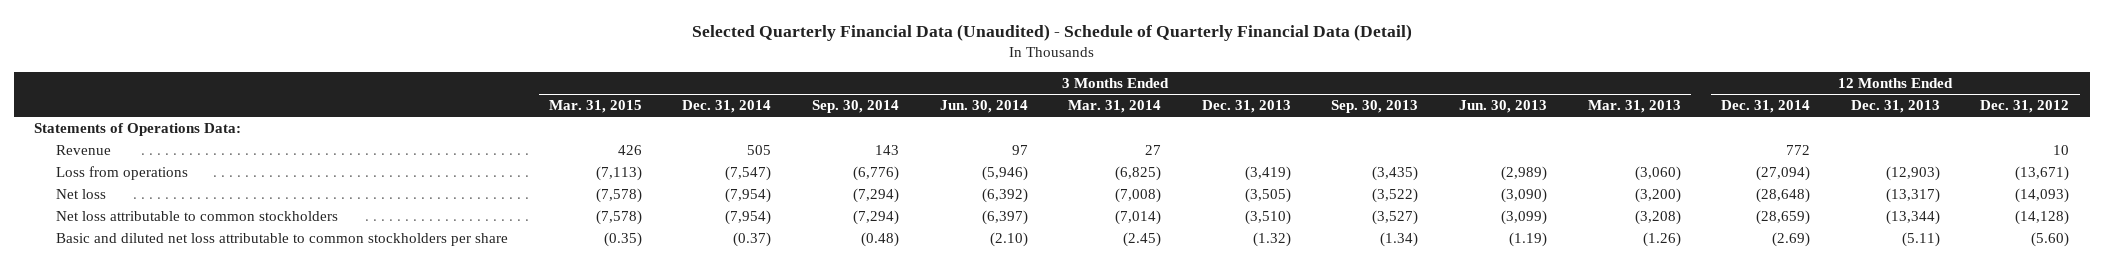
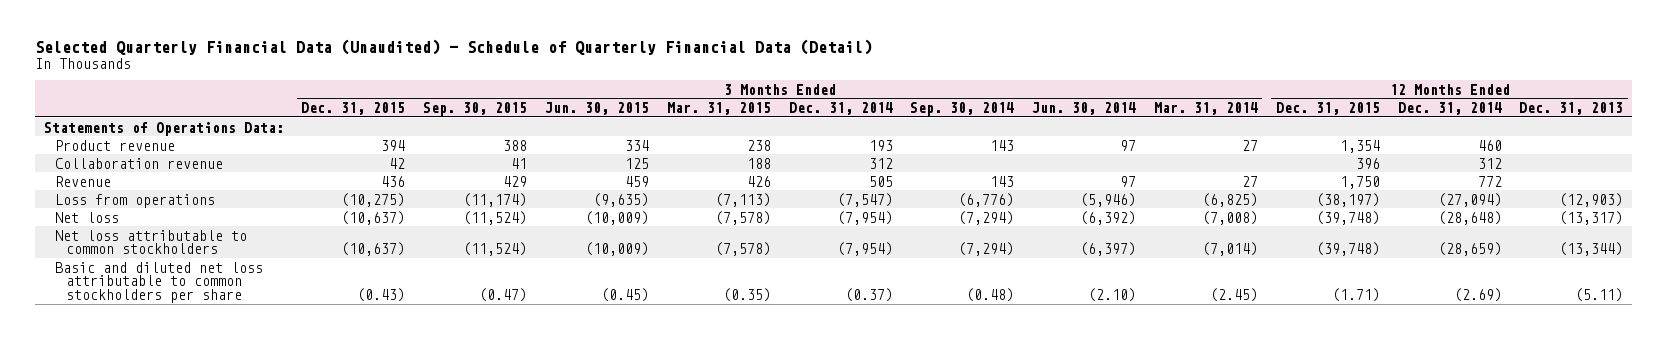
[1201,100,1291,114] Dec. 31, 2013 -> none
[1331,100,1419,114] Sep. 30, 2013 -> none
[1459,100,1548,114] Jun. 30, 2013 -> none
[1587,100,1681,114] Mar. 31, 2013 -> none
[1980,100,2070,114] Dec. 31, 2012 -> none
none -> [301,102,406,116] Dec. 31, 2015
none -> [423,102,528,117] Sep. 30, 2015
none -> [544,102,649,116] Jun. 30, 2015
none -> [1275,102,1380,116] Dec. 31, 2015
none -> [54,139,175,151] Product revenue
none -> [54,157,223,169] Collaboration revenue

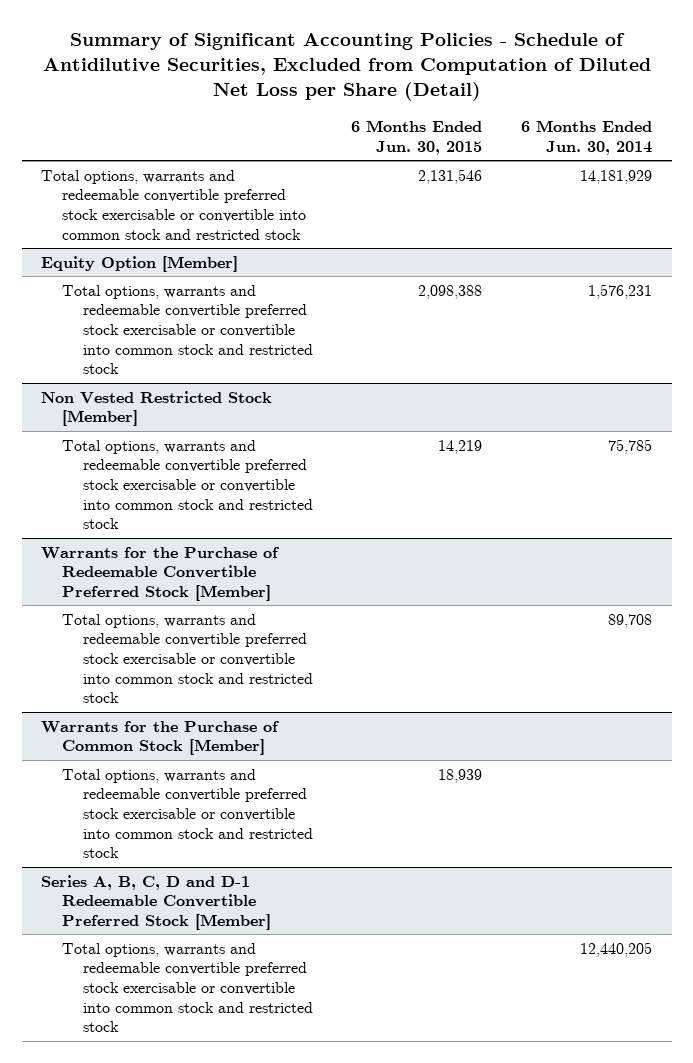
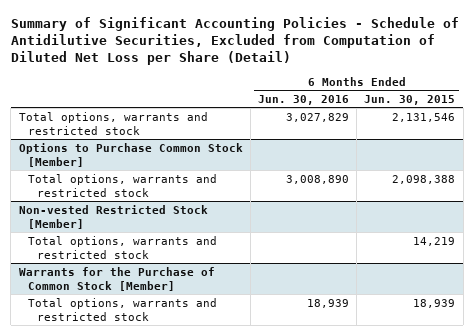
[521,119,653,155] 6 Months Ended Jun. 30, 2014 -> none
none -> [258,94,350,105] Jun. 30, 2016
[40,546,279,601] Warrants for the Purchase of Redeemable Convertible Preferred Stock [Member] -> none
[61,613,313,704] Total options, warrants and redeemable convertible preferred stock exercisable or convertible into common stock and restricted stock -> none
[40,169,306,240] Total options, warrants and redeemable convertible preferred stock exercisable or convertible into common stock and restricted stock -> [18,111,208,135] Total options, warrants and restricted stock
[40,255,238,272] Equity Option [Member] -> [18,142,243,167] Options to Purchase Common Stock [Member]
[61,284,313,375] Total options, warrants and redeemable convertible preferred stock exercisable or convertible into common stock and restricted stock -> [27,173,217,197] Total options, warrants and restricted stock
[40,390,272,427] Non Vested Restricted Stock [Member] -> [18,204,208,229] Non-vested Restricted Stock [Member]
[61,439,313,530] Total options, warrants and redeemable convertible preferred stock exercisable or convertible into common stock and restricted stock -> [27,235,217,259] Total options, warrants and restricted stock
[40,874,271,930] Series A, B, C, D and D-1 Redeemable Convertible Preferred Stock [Member] -> none
[61,942,313,1033] Total options, warrants and redeemable convertible preferred stock exercisable or convertible into common stock and restricted stock -> none
[61,768,313,859] Total options, warrants and redeemable convertible preferred stock exercisable or convertible into common stock and restricted stock -> [27,297,217,321] Total options, warrants and restricted stock

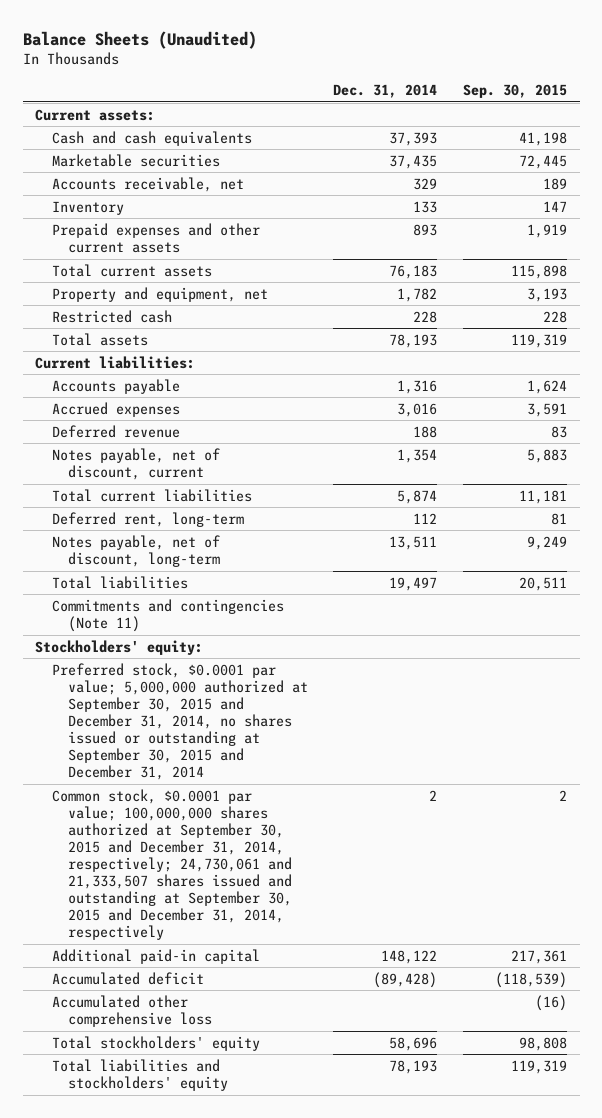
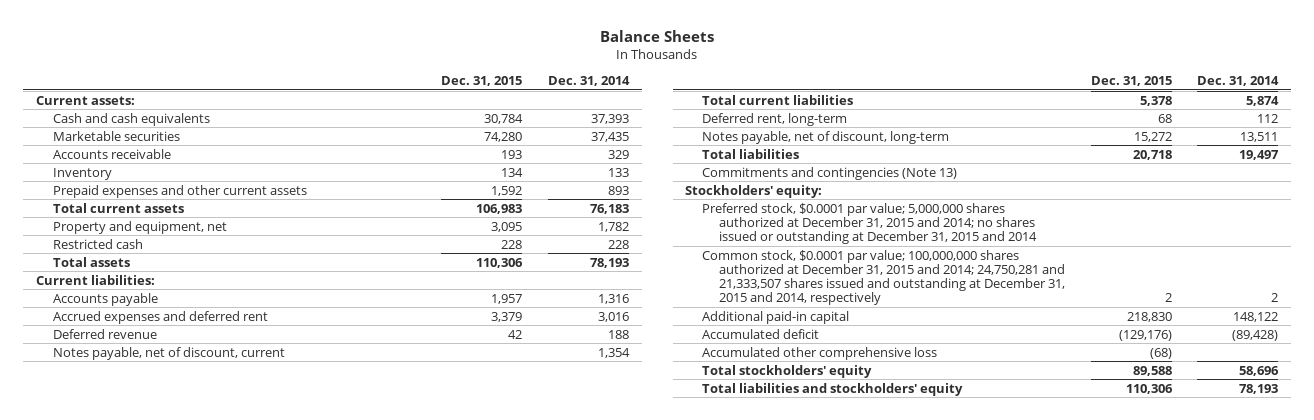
[22,30,257,49] Balance Sheets (Unaudited) -> [600,30,715,43] Balance Sheets
[462,83,567,98] Sep. 30, 2015 -> none
none -> [441,76,523,87] Dec. 31, 2015
[51,176,244,192] Accounts receivable, net -> [52,148,171,159] Accounts receivable
[51,401,180,417] Accrued expenses -> [52,310,268,324] Accrued expenses and deferred rent
[51,598,284,632] Commitments and contingencies (Note 11) -> [702,166,958,180] Commitments and contingencies (Note 13)
[51,662,308,781] Preferred stock, $0.0001 par value; 5,000,000 authorized at September 30, 2015 and December 31, 2014, no shares issued or outstanding at September 30, 2015 and December 31, 2014 -> [702,202,1038,245] Preferred stock, $0.0001 par value; 5,000,000 shares authorized at December 31, 2015 and 2014; no shares issued or outstanding at December 31, 2015 and 2014
[51,788,292,941] Common stock, $0.0001 par value; 100,000,000 shares authorized at September 30, 2015 and December 31, 2014, respectively; 24,730,061 and 21,333,507 shares issued and outstanding at September 30, 2015 and December 31, 2014, respectively -> [702,249,1066,306] Common stock, $0.0001 par value; 100,000,000 shares authorized at December 31, 2015 and 2014; 24,750,281 and 21,333,507 shares issued and outstanding at December 31, 2015 and 2014, respectively

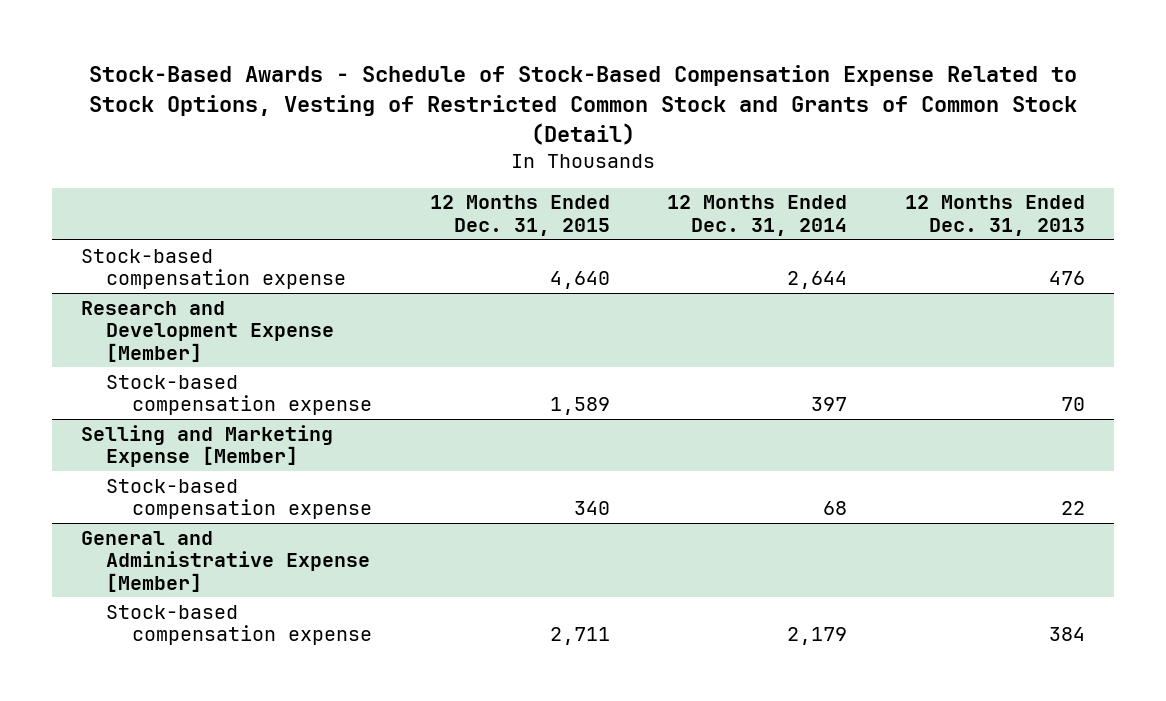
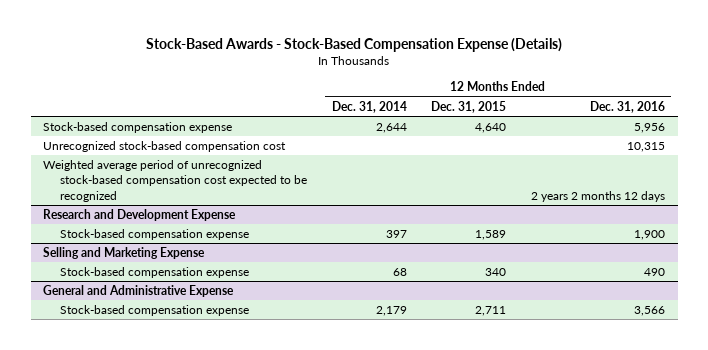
[89,65,1078,146] Stock-Based Awards - Schedule of Stock-Based Compensation Expense Related to Stock Options, Vesting of Restricted Common Stock and Grants of Common Stock (Detail) -> [146,38,563,53] Stock-Based Awards - Stock-Based Compensation Expense (Details)
[905,195,1086,237] 12 Months Ended Dec. 31, 2013 -> none
none -> [590,100,666,113] Dec. 31, 2016
none -> [43,140,287,152] Unrecognized stock-based compensation cost
none -> [43,159,307,202] Weighted average period of unrecognized stock-based compensation cost expected to be recognized
[81,300,335,362] Research and Development Expense [Member] -> [43,208,237,221] Research and Development Expense
[81,424,334,468] Selling and Marketing Expense [Member] -> [43,246,206,259] Selling and Marketing Expense
[81,530,371,592] General and Administrative Expense [Member] -> [43,284,235,297] General and Administrative Expense

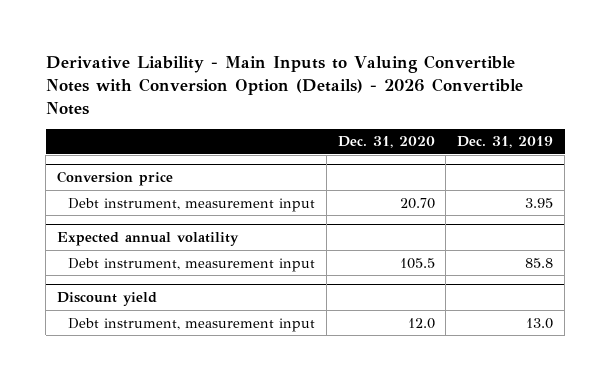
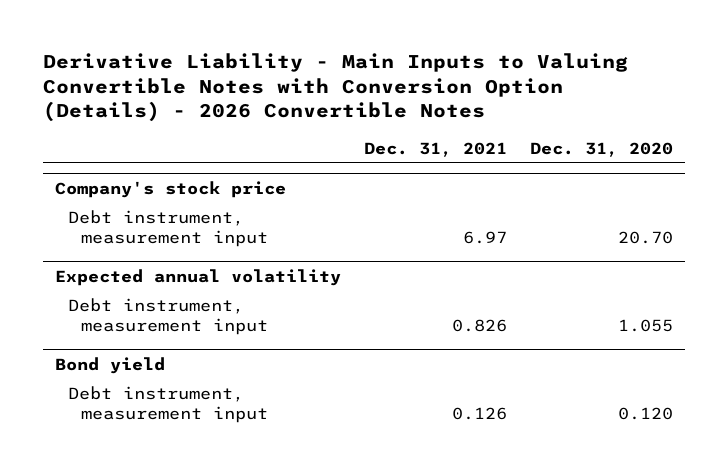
[457,136,554,149] Dec. 31, 2019 -> none
none -> [364,141,508,157] Dec. 31, 2021
[57,171,174,187] Conversion price -> [54,181,286,199] Company's stock price
[399,257,435,269] 105.5 -> [618,318,674,332] 1.055
[57,292,158,307] Discount yield -> [54,357,165,375] Bond yield
[407,317,435,329] 12.0 -> [618,406,674,420] 0.120

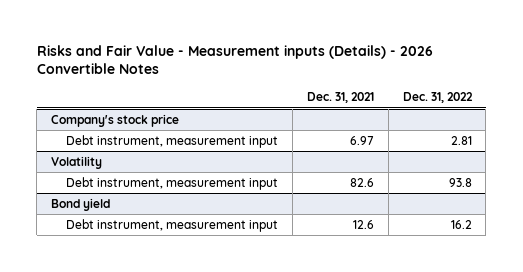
[43,52,629,123] Derivative Liability - Main Inputs to Valuing Convertible Notes with Conversion Option (Details) - 2026 Convertible Notes -> [36,44,433,75] Risks and Fair Value - Measurement inputs (Details) - 2026 Convertible Notes
[530,141,674,157] Dec. 31, 2020 -> none
none -> [402,92,473,104] Dec. 31, 2022
[54,269,341,287] Expected annual volatility -> [51,155,103,169] Volatility
[452,318,508,332] 0.826 -> [349,177,374,187] 82.6
[452,406,508,420] 0.126 -> [352,219,374,229] 12.6

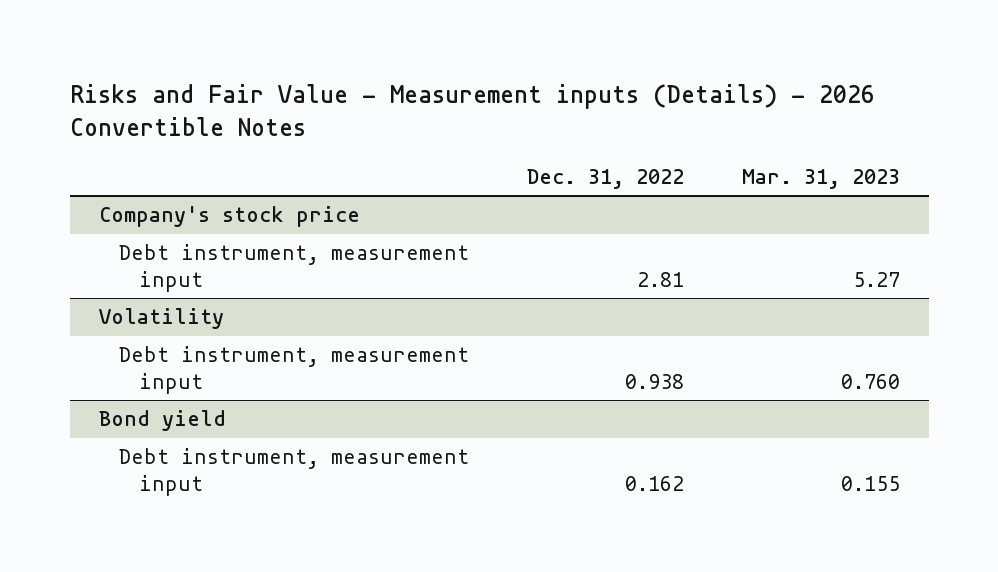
[306,92,374,104] Dec. 31, 2021 -> none
none -> [741,168,900,189] Mar. 31, 2023
[448,177,472,187] 93.8 -> [624,373,684,389] 0.938
[450,219,472,229] 16.2 -> [624,475,684,491] 0.162

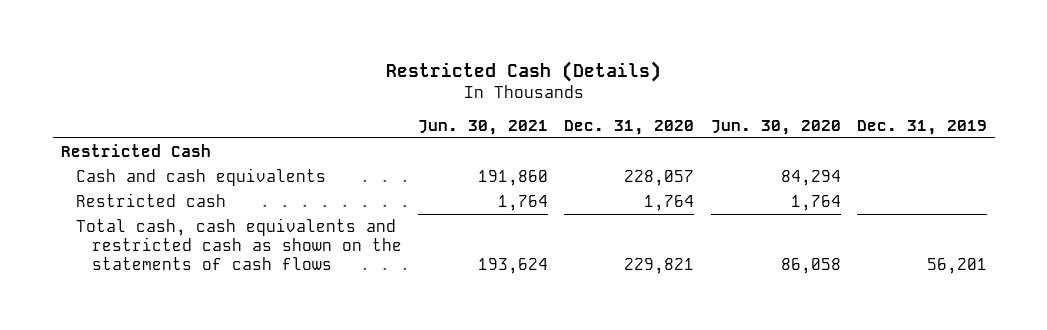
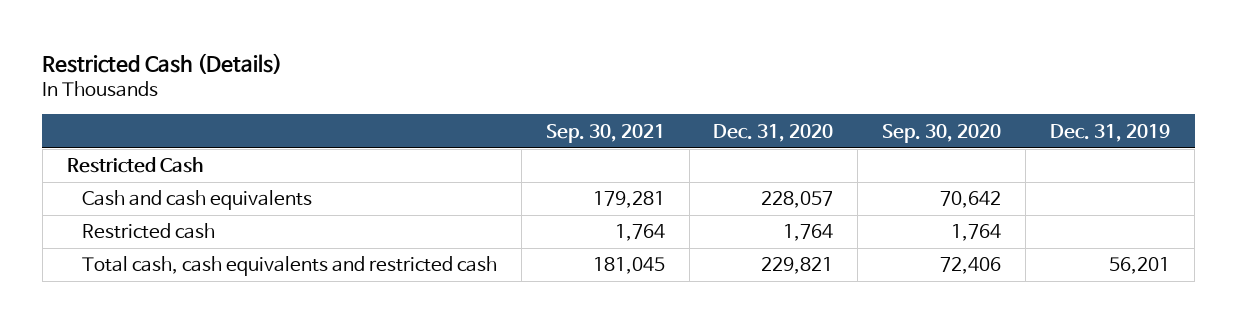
[418,119,549,135] Jun. 30, 2021 -> none
[710,119,841,135] Jun. 30, 2020 -> none
none -> [545,123,665,143] Sep. 30, 2021
none -> [882,123,1002,143] Sep. 30, 2020
[76,217,403,270] Total cash, cash equivalents and restricted cash as shown on the statements of cash flows -> [81,256,497,277] Total cash, cash equivalents and restricted cash

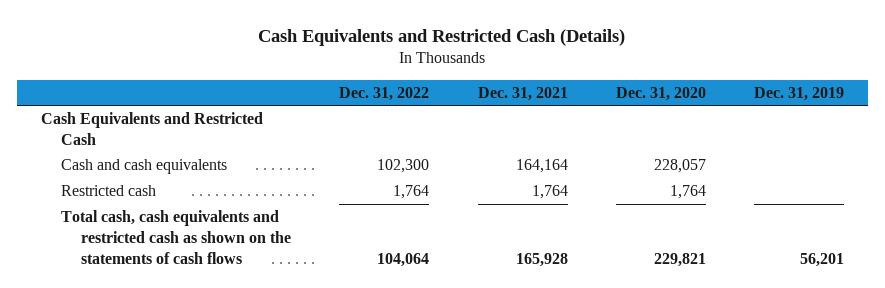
[42,53,283,75] Restricted Cash (Details) -> [258,28,626,46] Cash Equivalents and Restricted Cash (Details)
[545,123,665,143] Sep. 30, 2021 -> none
[882,123,1002,143] Sep. 30, 2020 -> none
none -> [339,86,430,101] Dec. 31, 2022
none -> [477,86,568,101] Dec. 31, 2021
[66,157,203,174] Restricted Cash -> [40,112,263,145] Cash Equivalents and Restricted Cash
[81,256,497,277] Total cash, cash equivalents and restricted cash -> [61,210,292,264] Total cash, cash equivalents and restricted cash as shown on the statements of cash flows

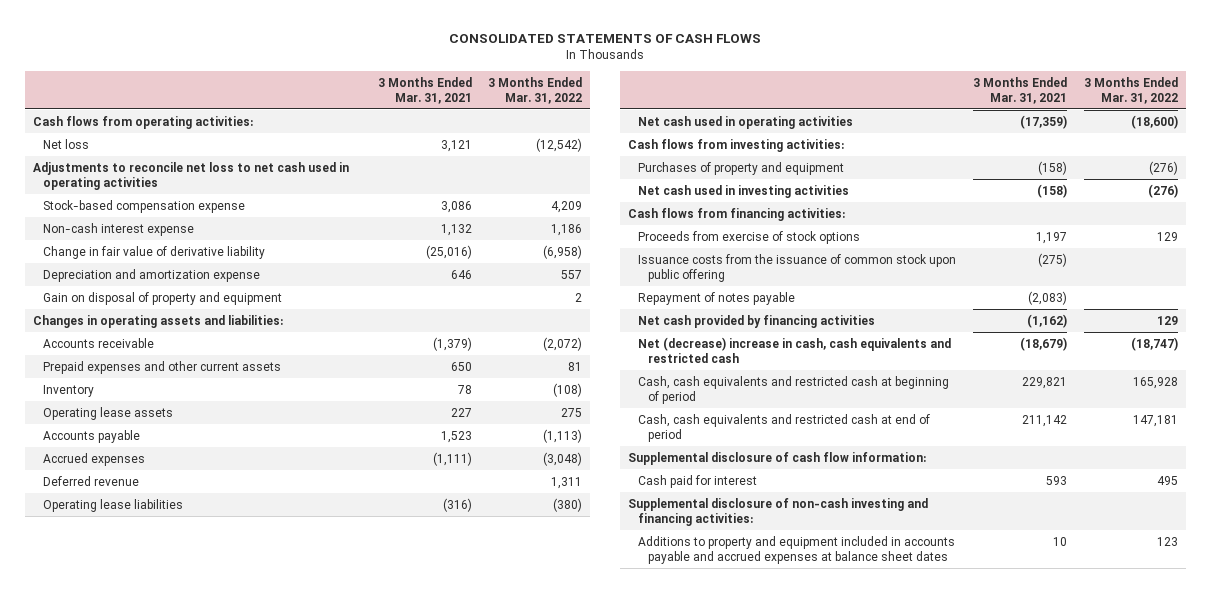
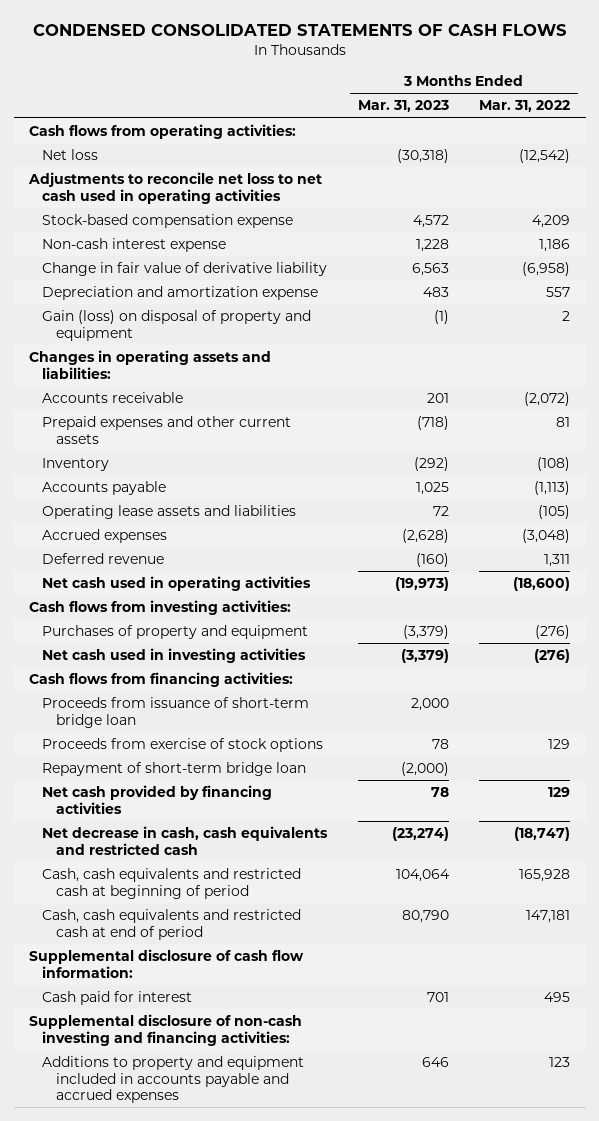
[449,34,762,44] CONSOLIDATED STATEMENTS OF CASH FLOWS -> [32,23,567,36] CONDENSED CONSOLIDATED STATEMENTS OF CASH FLOWS
[377,76,472,104] 3 Months Ended Mar. 31, 2021 -> none
none -> [357,100,449,113] Mar. 31, 2023
[43,291,283,305] Gain on disposal of property and equipment -> [42,310,312,341] Gain (loss) on disposal of property and equipment
[43,406,174,420] Operating lease assets -> none
none -> [42,505,297,520] Operating lease assets and liabilities
[43,498,184,512] Operating lease liabilities -> none
none -> [42,697,310,728] Proceeds from issuance of short-term bridge loan
[638,253,957,282] Issuance costs from the issuance of common stock upon public offering -> none
[638,291,796,305] Repayment of notes payable -> none
none -> [42,762,307,777] Repayment of short-term bridge loan
[638,336,952,363] Net (decrease) increase in cash, cash equivalents and restricted cash -> [42,826,329,855] Net decrease in cash, cash equivalents and restricted cash
[638,535,956,564] Additions to property and equipment included in accounts payable and accrued expenses at balance sheet dates -> [42,1056,305,1104] Additions to property and equipment included in accounts payable and accrued expenses

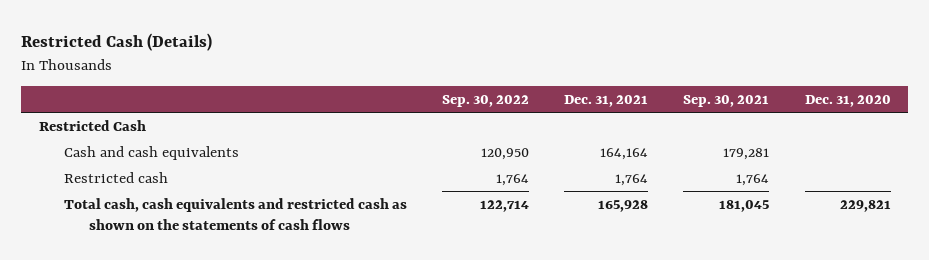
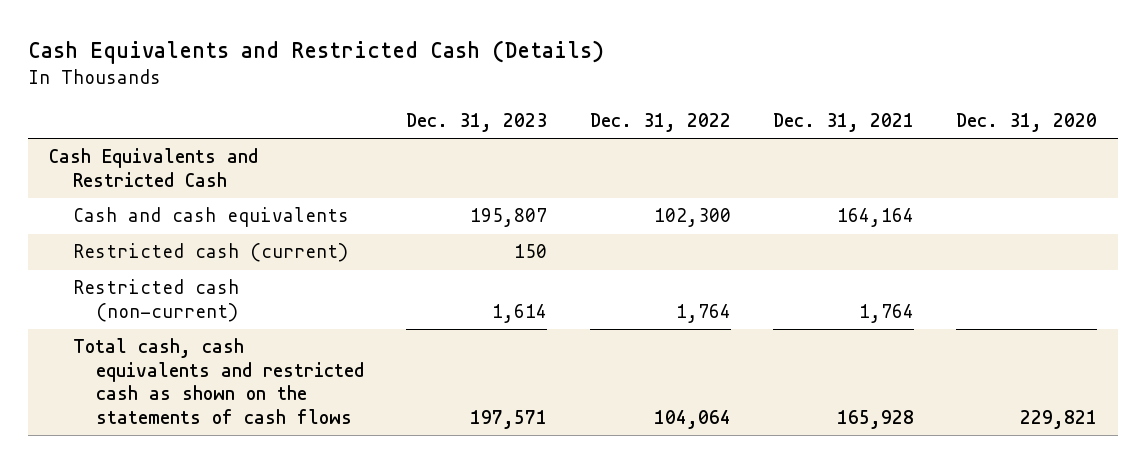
[20,32,212,51] Restricted Cash (Details) -> [27,39,604,64] Cash Equivalents and Restricted Cash (Details)
[442,95,530,108] Sep. 30, 2022 -> none
[683,95,770,108] Sep. 30, 2021 -> none
none -> [406,113,548,133] Dec. 31, 2023
none -> [589,113,731,133] Dec. 31, 2022
[38,119,146,131] Restricted Cash -> [49,148,259,187] Cash Equivalents and Restricted Cash
none -> [72,243,348,263] Restricted cash (current)
[63,171,168,183] Restricted cash -> [72,279,239,322] Restricted cash (non-current)

